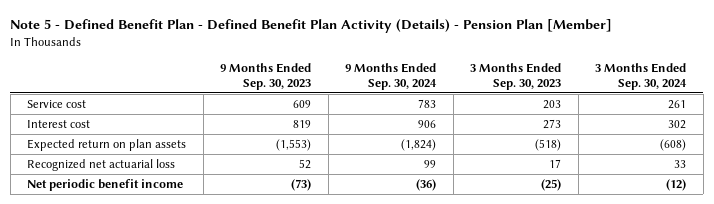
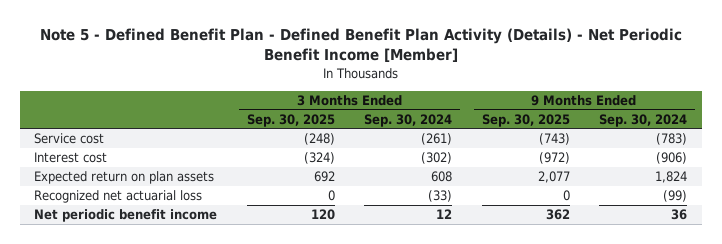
[10,19,613,34] Note 5 - Defined Benefit Plan - Defined Benefit Plan Activity (Details) - Pension Plan [Member] -> [39,27,682,63] Note 5 - Defined Benefit Plan - Defined Benefit Plan Activity (Details) - Net Periodic Benefit Income [Member]
[220,63,312,91] 9 Months Ended Sep. 30, 2023 -> none
[470,63,562,91] 3 Months Ended Sep. 30, 2023 -> none
none -> [246,113,335,127] Sep. 30, 2025
none -> [481,113,570,127] Sep. 30, 2025
[418,98,437,108] 783 -> [656,133,688,146] (783)
[668,99,687,109] 261 -> [421,133,453,146] (261)
[418,119,437,128] 906 -> [656,152,688,165] (906)
[668,119,687,129] 302 -> [421,152,453,165] (302)
[401,138,437,151] (1,824) -> [655,171,688,184] 1,824
[660,138,687,151] (608) -> [431,171,453,183] 608
[424,159,437,168] 99 -> [663,190,688,203] (99)
[674,159,687,168] 33 -> [428,190,453,203] (33)
[416,178,437,191] (36) -> [671,209,688,221] 36
[666,178,687,191] (12) -> [436,209,453,220] 12

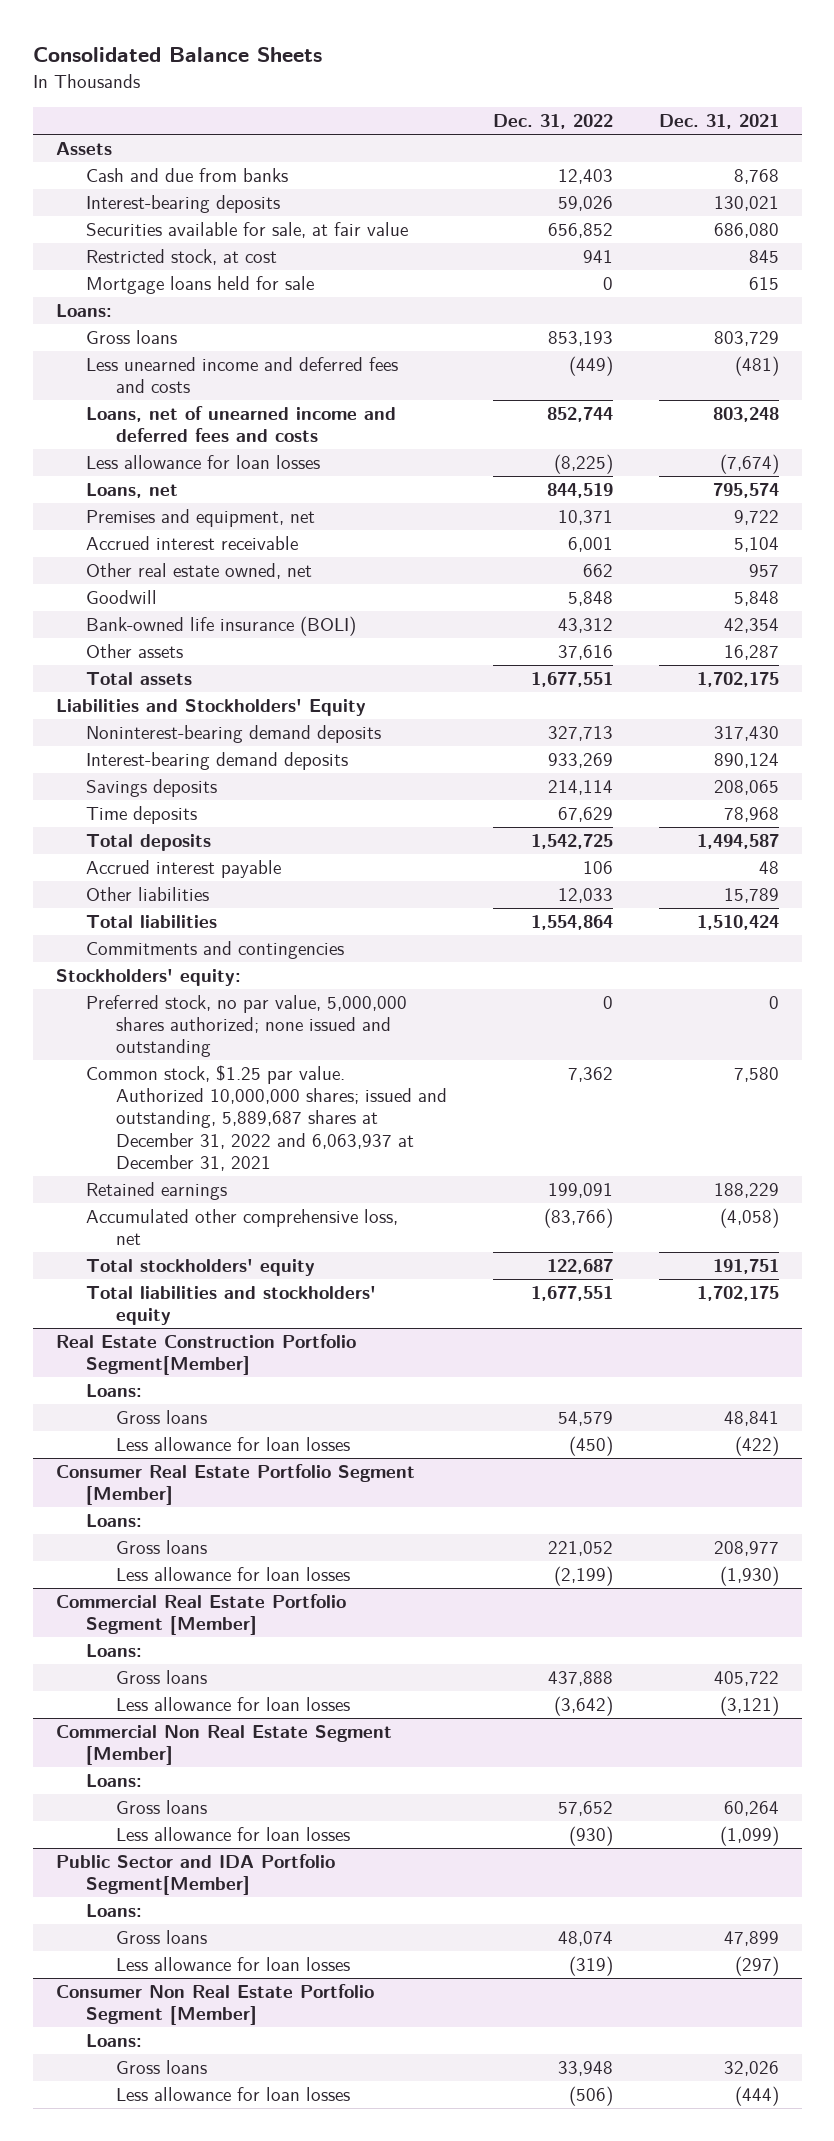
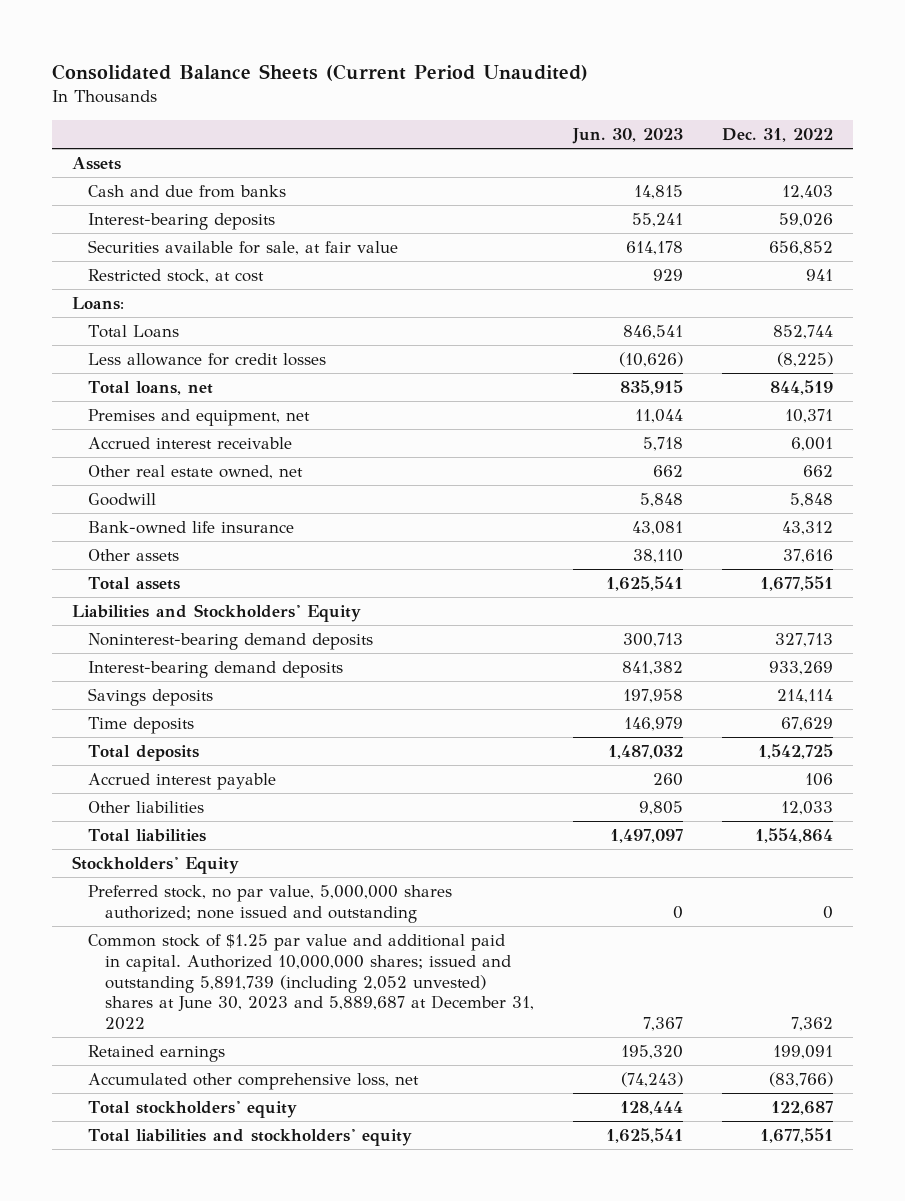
[32,47,322,63] Consolidated Balance Sheets -> [52,64,589,82] Consolidated Balance Sheets (Current Period Unaudited)
[658,114,779,130] Dec. 31, 2021 -> none
none -> [571,127,683,144] Jun. 30, 2023
[85,276,314,295] Mortgage loans held for sale -> none
[85,330,177,345] Gross loans -> none
[85,357,398,394] Less unearned income and deferred fees and costs -> none
[85,406,396,443] Loans, net of unearned income and deferred fees and costs -> [88,325,180,339] Total Loans
[85,455,320,470] Less allowance for loan losses -> [88,353,327,367] Less allowance for credit losses
[85,483,178,499] Loans, net -> [88,381,214,396] Total loans, net
[85,616,356,637] Bank-owned life insurance (BOLI) -> [88,521,295,535] Bank-owned life insurance
[85,941,344,960] Commitments and contingencies -> none
[55,969,241,987] Stockholders' equity: -> [72,856,240,875] Stockholders' Equity
[85,1065,447,1171] Common stock, $1.25 par value. Authorized 10,000,000 shares; issued and outstanding, 5,889,687 shares at December 31, 2022 and 6,063,937 at December 31, 2021 -> [88,934,534,1031] Common stock of $1.25 par value and additional paid in capital. Authorized 10,000,000 shares; issued and outstanding 5,891,739 (including 2,052 unvested) shares at June 30, 2023 and 5,889,687 at December 31, 2022
[55,1334,356,1376] Real Estate Construction Portfolio Segment[Member] -> none
[85,1384,142,1398] Loans: -> none
[115,1410,207,1425] Gross loans -> none
[115,1437,350,1452] Less allowance for loan losses -> none
[55,1464,415,1506] Consumer Real Estate Portfolio Segment [Member] -> none
[85,1514,142,1528] Loans: -> none
[115,1540,207,1555] Gross loans -> none
[115,1567,350,1582] Less allowance for loan losses -> none
[55,1594,346,1636] Commercial Real Estate Portfolio Segment [Member] -> none
[85,1644,142,1658] Loans: -> none
[115,1670,207,1685] Gross loans -> none
[115,1697,350,1712] Less allowance for loan losses -> none
[55,1725,392,1766] Commercial Non Real Estate Segment [Member] -> none
[85,1774,142,1788] Loans: -> none
[115,1800,207,1815] Gross loans -> none
[115,1827,350,1842] Less allowance for loan losses -> none
[55,1854,335,1896] Public Sector and IDA Portfolio Segment[Member] -> none
[85,1904,142,1918] Loans: -> none
[115,1930,207,1945] Gross loans -> none
[115,1957,350,1972] Less allowance for loan losses -> none
[55,1984,374,2026] Consumer Non Real Estate Portfolio Segment [Member] -> none
[85,2034,142,2048] Loans: -> none
[115,2060,207,2075] Gross loans -> none
[115,2087,350,2102] Less allowance for loan losses -> none

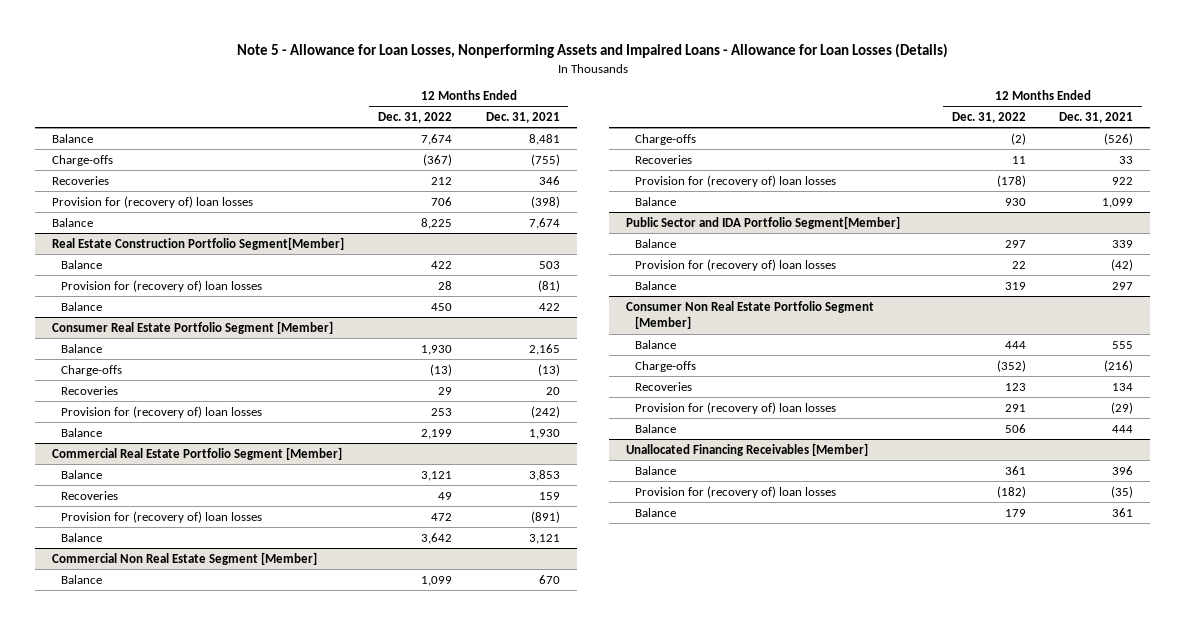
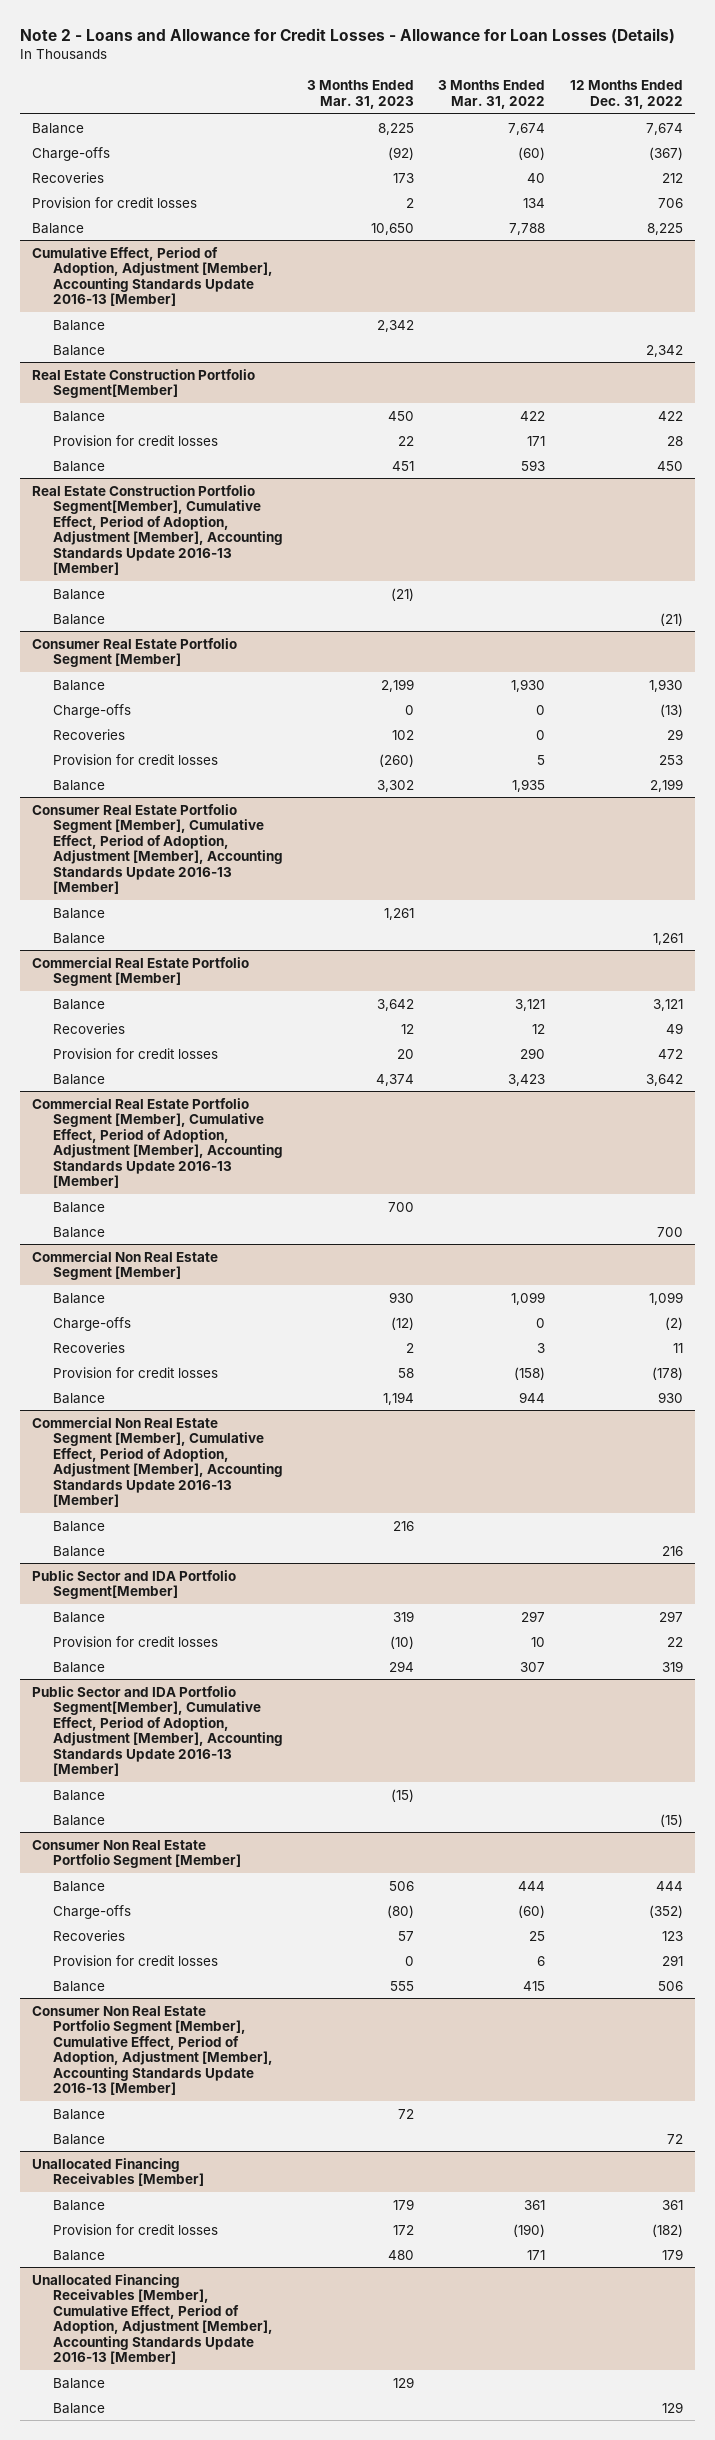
[236,43,948,59] Note 5 - Allowance for Loan Losses, Nonperforming Assets and Impaired Loans - Allowance for Loan Losses (Details) -> [20,28,676,45] Note 2 - Loans and Allowance for Credit Losses - Allowance for Loan Losses (Details)
[485,112,560,124] Dec. 31, 2021 -> none
none -> [307,80,415,109] 3 Months Ended Mar. 31, 2023
none -> [438,80,546,109] 3 Months Ended Mar. 31, 2022
[52,195,254,208] Provision for (recovery of) loan losses -> none
none -> [32,196,198,208] Provision for credit losses
none -> [32,246,274,307] Cumulative Effect, Period of Adoption, Adjustment [Member], Accounting Standards Update 2016-13 [Member]
none -> [53,319,106,331] Balance
none -> [53,344,106,356] Balance
[61,279,263,292] Provision for (recovery of) loan losses -> none
none -> [53,434,219,446] Provision for credit losses
none -> [32,484,284,576] Real Estate Construction Portfolio Segment[Member], Cumulative Effect, Period of Adoption, Adjustment [Member], Accounting Standards Update 2016-13 [Member]
none -> [53,588,106,600] Balance
none -> [53,613,106,625] Balance
[61,405,263,418] Provision for (recovery of) loan losses -> [53,753,219,765] Provision for credit losses
none -> [32,803,284,895] Consumer Real Estate Portfolio Segment [Member], Cumulative Effect, Period of Adoption, Adjustment [Member], Accounting Standards Update 2016-13 [Member]
none -> [53,907,106,919] Balance
none -> [53,932,106,944] Balance
[61,510,263,523] Provision for (recovery of) loan losses -> [53,1047,219,1059] Provision for credit losses
none -> [32,1097,284,1189] Commercial Real Estate Portfolio Segment [Member], Cumulative Effect, Period of Adoption, Adjustment [Member], Accounting Standards Update 2016-13 [Member]
none -> [53,1201,106,1213] Balance
none -> [53,1226,106,1238] Balance
[634,174,836,187] Provision for (recovery of) loan losses -> [53,1366,219,1378] Provision for credit losses
none -> [32,1416,284,1508] Commercial Non Real Estate Segment [Member], Cumulative Effect, Period of Adoption, Adjustment [Member], Accounting Standards Update 2016-13 [Member]
none -> [53,1520,106,1532] Balance
none -> [53,1545,106,1557] Balance
[634,258,836,271] Provision for (recovery of) loan losses -> none
none -> [53,1635,219,1647] Provision for credit losses
none -> [32,1685,284,1777] Public Sector and IDA Portfolio Segment[Member], Cumulative Effect, Period of Adoption, Adjustment [Member], Accounting Standards Update 2016-13 [Member]
none -> [53,1789,106,1801] Balance
none -> [53,1814,106,1826] Balance
[634,401,836,414] Provision for (recovery of) loan losses -> [53,1954,219,1966] Provision for credit losses
none -> [32,2005,274,2096] Consumer Non Real Estate Portfolio Segment [Member], Cumulative Effect, Period of Adoption, Adjustment [Member], Accounting Standards Update 2016-13 [Member]
none -> [53,2108,106,2120] Balance
none -> [53,2133,106,2145] Balance
[634,485,836,498] Provision for (recovery of) loan losses -> [53,2223,219,2235] Provision for credit losses
none -> [32,2273,274,2365] Unallocated Financing Receivables [Member], Cumulative Effect, Period of Adoption, Adjustment [Member], Accounting Standards Update 2016-13 [Member]
none -> [53,2377,106,2389] Balance
none -> [53,2402,106,2414] Balance

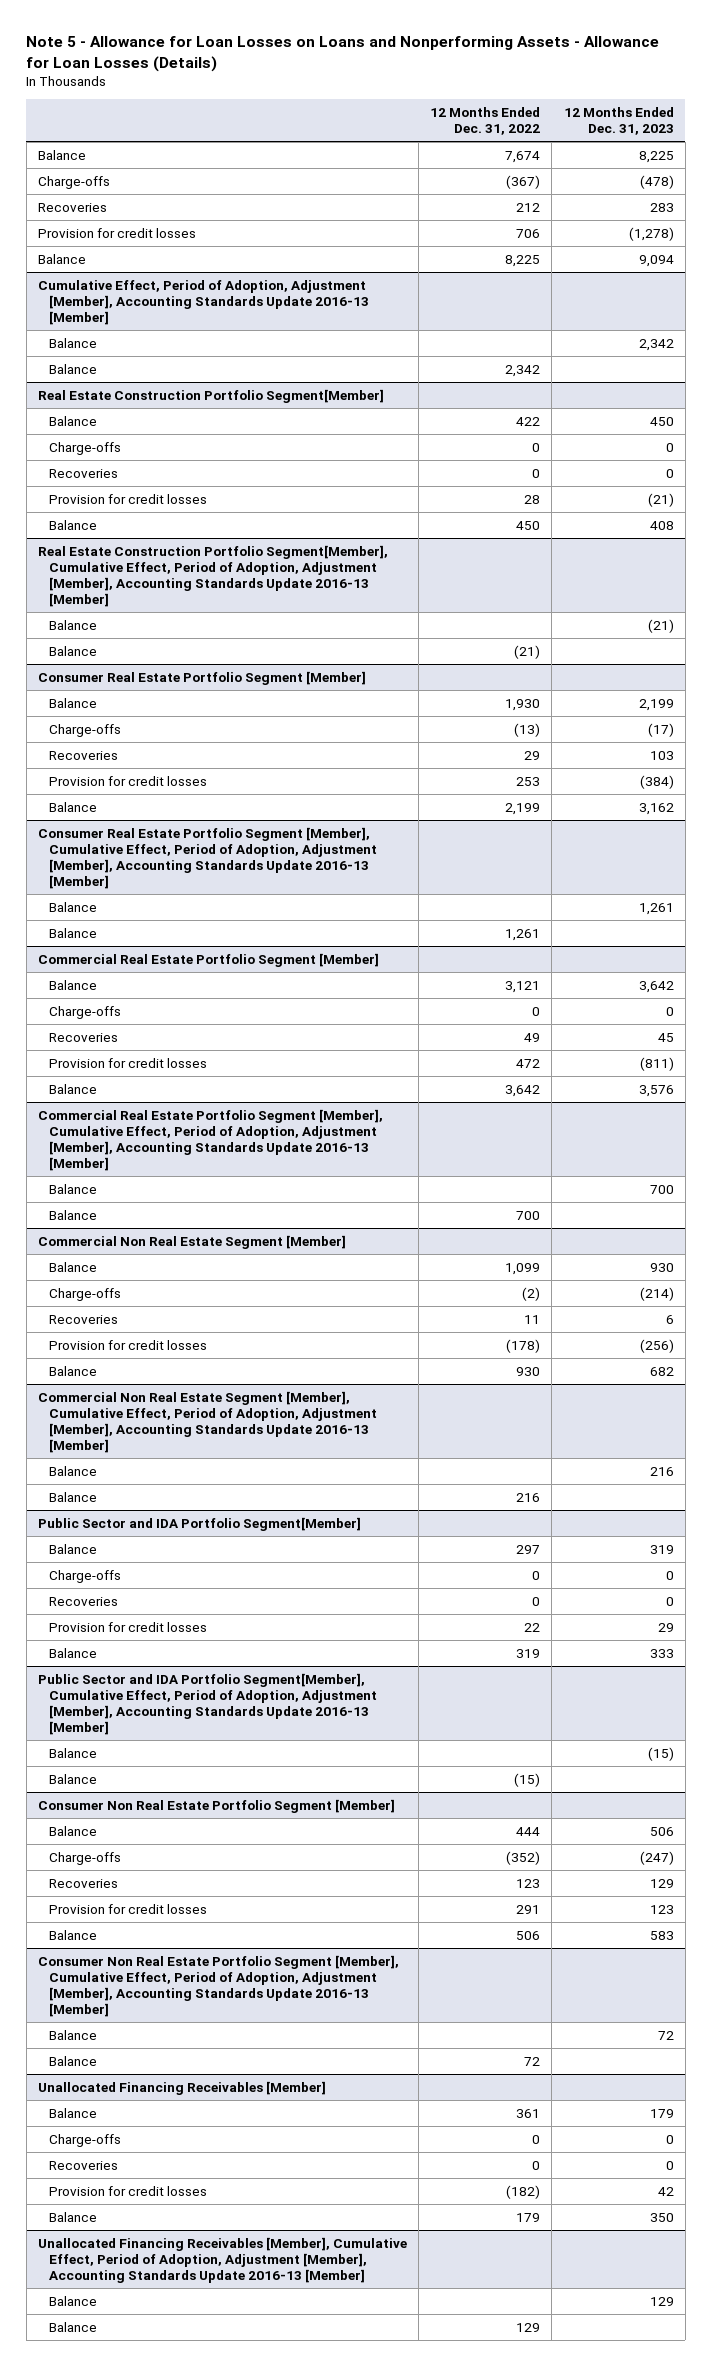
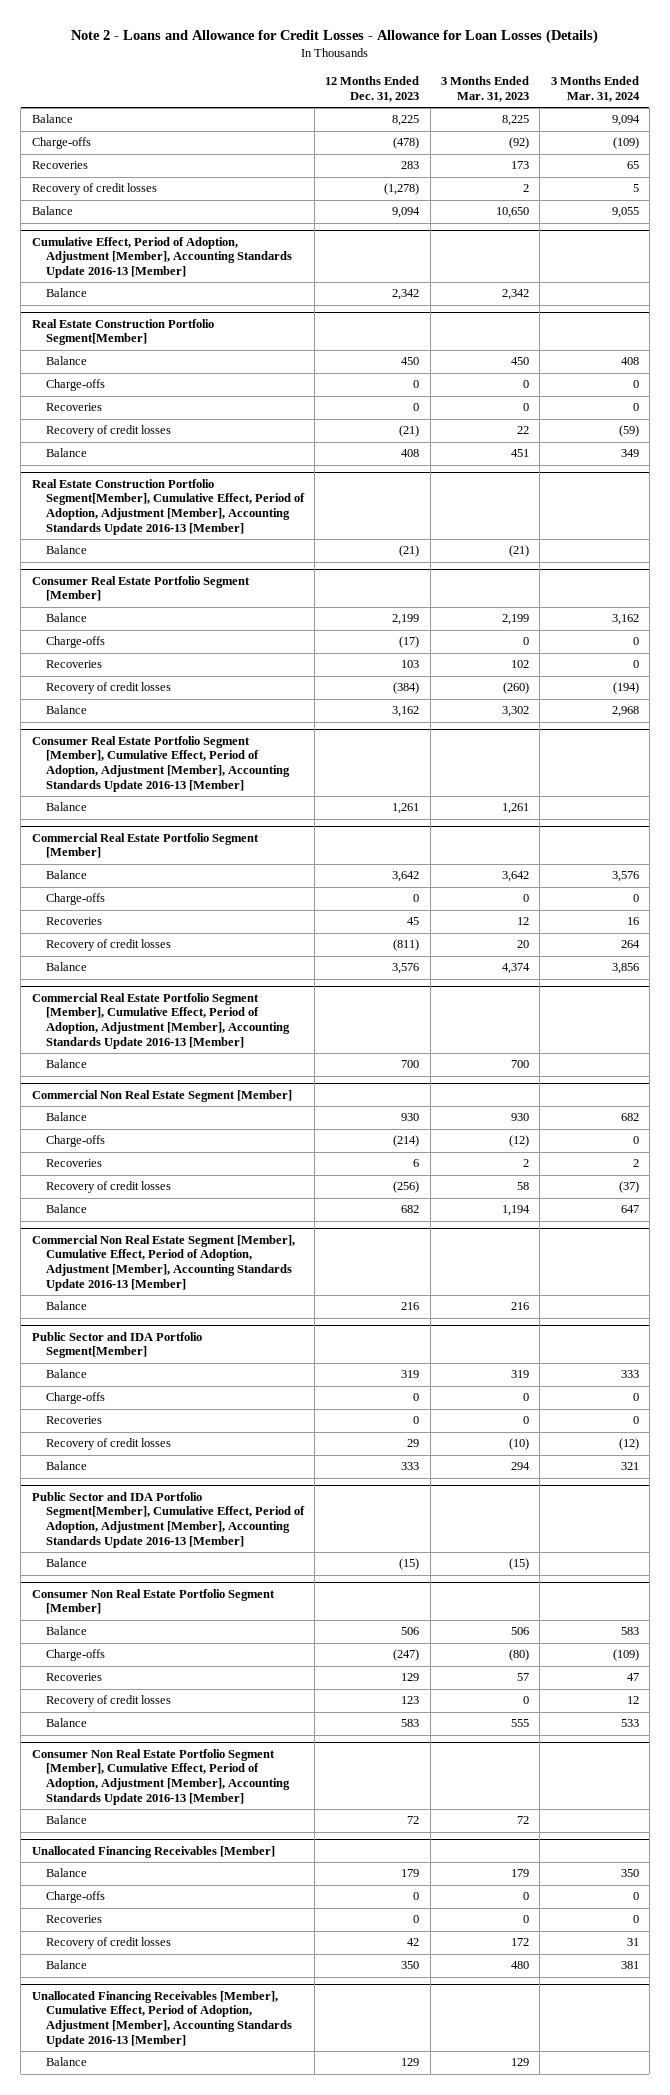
[26,36,660,72] Note 5 - Allowance for Loan Losses on Loans and Nonperforming Assets - Allowance for Loan Losses (Details) -> [71,29,599,45] Note 2 - Loans and Allowance for Credit Losses - Allowance for Loan Losses (Details)
[430,107,541,136] 12 Months Ended Dec. 31, 2022 -> none
none -> [440,76,529,103] 3 Months Ended Mar. 31, 2023
none -> [550,76,640,103] 3 Months Ended Mar. 31, 2024
[38,227,197,238] Provision for credit losses -> [31,183,157,196] Recovery of credit losses
[48,363,97,374] Balance -> none
[48,493,207,504] Provision for credit losses -> [45,425,171,438] Recovery of credit losses
[48,645,97,656] Balance -> none
[48,775,207,786] Provision for credit losses -> [45,682,171,695] Recovery of credit losses
[48,927,97,938] Balance -> none
[48,1057,207,1068] Provision for credit losses -> [45,939,171,952] Recovery of credit losses
[48,1209,97,1220] Balance -> none
[48,1339,207,1350] Provision for credit losses -> [45,1181,171,1194] Recovery of credit losses
[48,1491,97,1502] Balance -> none
[48,1621,207,1632] Provision for credit losses -> [45,1438,171,1451] Recovery of credit losses
[48,1773,97,1784] Balance -> none
[48,1903,207,1914] Provision for credit losses -> [45,1695,171,1708] Recovery of credit losses
[48,2055,97,2066] Balance -> none
[48,2185,207,2196] Provision for credit losses -> [45,1937,171,1950] Recovery of credit losses
[48,2321,97,2332] Balance -> none

